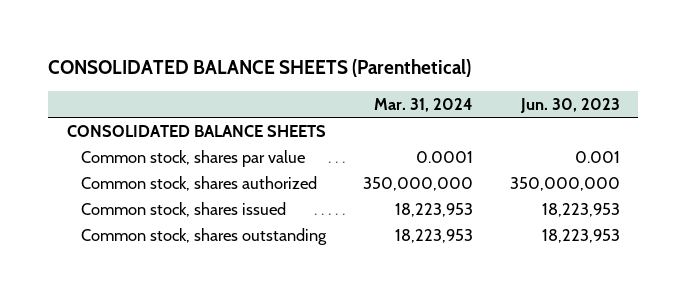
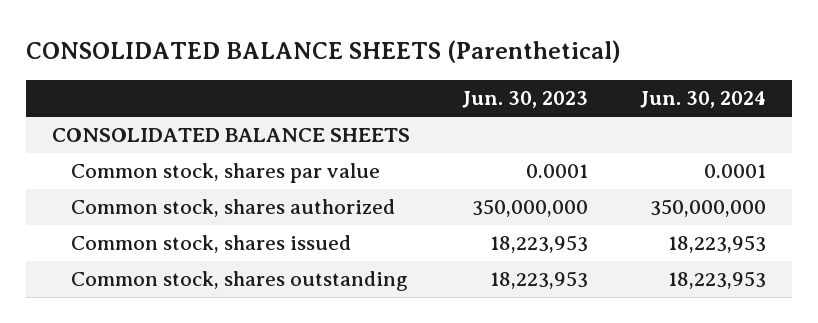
[374,97,474,112] Mar. 31, 2024 -> none
none -> [640,91,767,109] Jun. 30, 2024
[574,150,620,163] 0.001 -> [526,164,589,179] 0.0001

